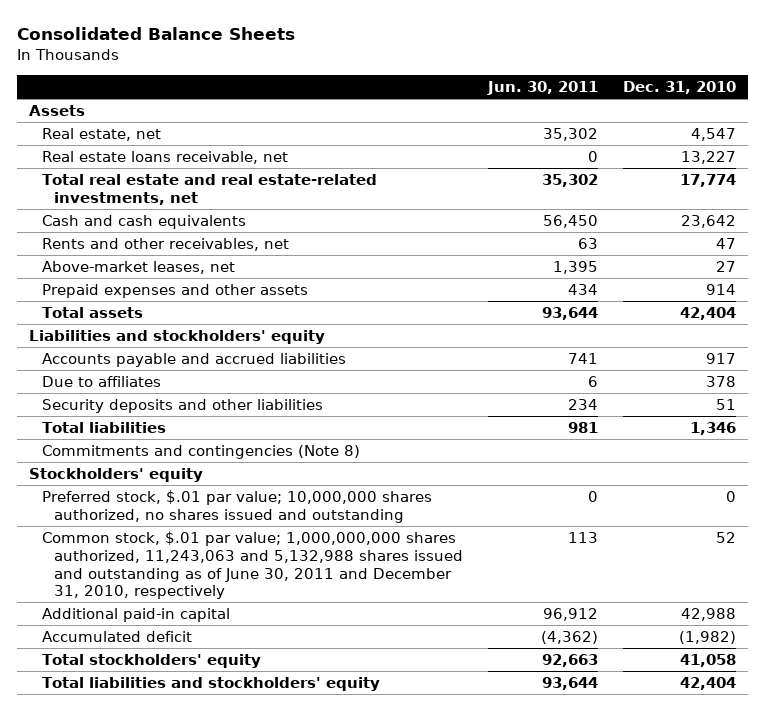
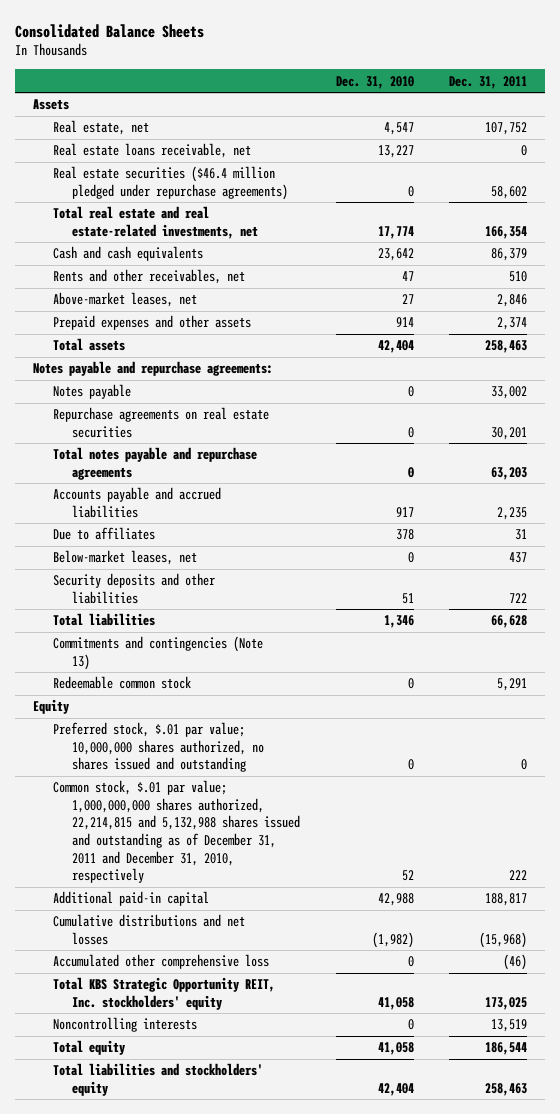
[487,81,599,96] Jun. 30, 2011 -> none
none -> [449,75,528,89] Dec. 31, 2011
none -> [52,166,289,200] Real estate securities ($46.4 million pledged under repurchase agreements)
[29,329,326,344] Liabilities and stockholders' equity -> none
none -> [32,361,273,377] Notes payable and repurchase agreements:
none -> [52,384,131,400] Notes payable
none -> [52,407,269,438] Repurchase agreements on real estate securities
none -> [52,447,257,480] Total notes payable and repurchase agreements
none -> [52,550,197,566] Below-market leases, net
[41,444,360,459] Commitments and contingencies (Note 8) -> [52,636,263,670] Commitments and contingencies (Note 13)
none -> [52,676,191,690] Redeemable common stock
[29,467,204,482] Stockholders' equity -> [32,699,69,715] Equity
[41,530,464,600] Common stock, $.01 par value; 1,000,000,000 shares authorized, 11,243,063 and 5,132,988 shares issued and outstanding as of June 30, 2011 and December 31, 2010, respectively -> [52,780,301,884] Common stock, $.01 par value; 1,000,000,000 shares authorized, 22,214,815 and 5,132,988 shares issued and outstanding as of December 31, 2011 and December 31, 2010, respectively
[41,630,192,642] Accumulated deficit -> [52,914,245,945] Cumulative distributions and net losses
none -> [52,954,269,970] Accumulated other comprehensive loss
[41,653,261,668] Total stockholders' equity -> [52,977,275,1010] Total KBS Strategic Opportunity REIT, Inc. stockholders' equity
none -> [52,1017,197,1033] Noncontrolling interests
none -> [52,1040,125,1056] Total equity

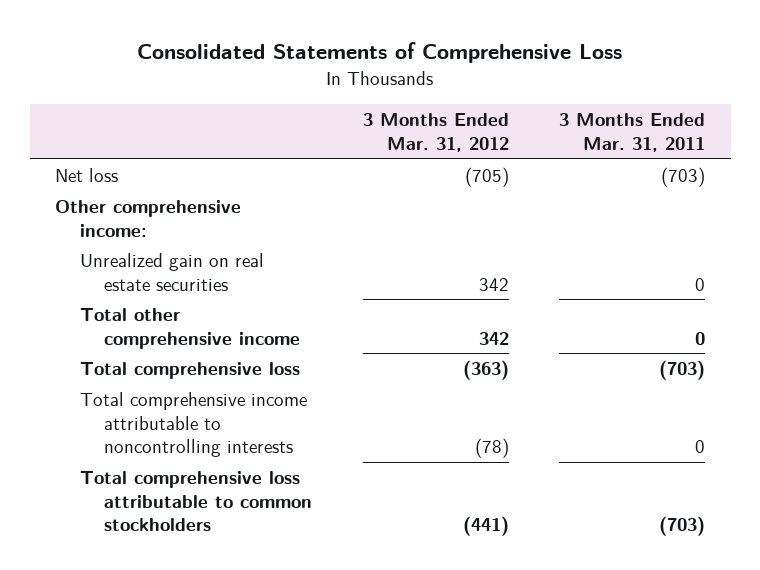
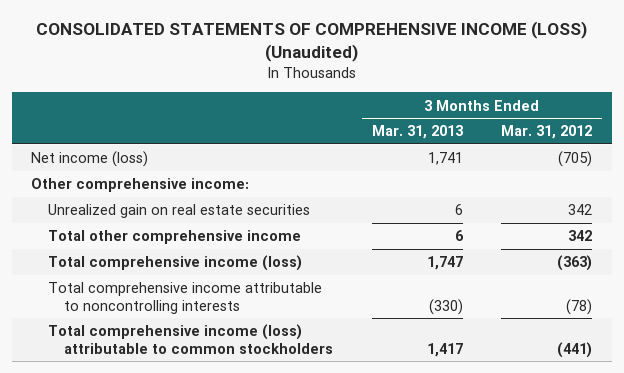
[137,42,623,64] Consolidated Statements of Comprehensive Loss -> [35,21,587,62] CONSOLIDATED STATEMENTS OF COMPREHENSIVE INCOME (LOSS) (Unaudited)
[559,113,706,153] 3 Months Ended Mar. 31, 2011 -> none
none -> [371,125,463,140] Mar. 31, 2013
[54,167,118,182] Net loss -> [31,151,149,168] Net income (loss)
[79,361,300,379] Total comprehensive loss -> [47,255,302,272] Total comprehensive income (loss)
[79,470,313,532] Total comprehensive loss attributable to common stockholders -> [47,324,334,354] Total comprehensive income (loss) attributable to common stockholders

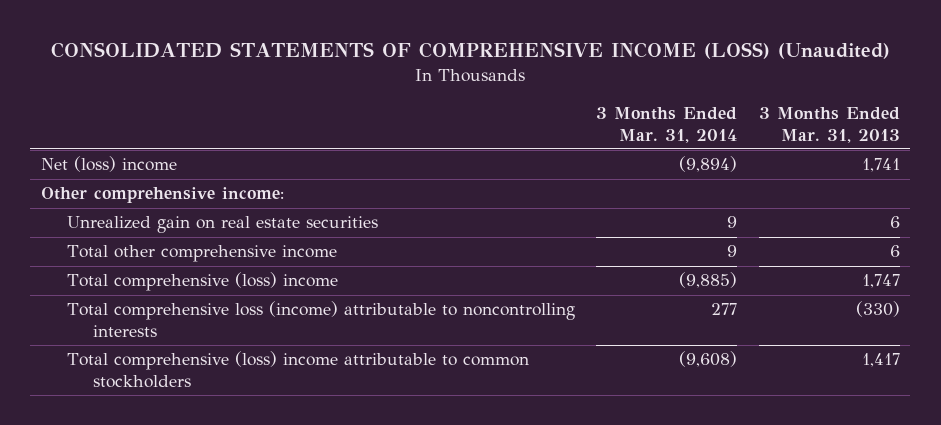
[501,125,593,140] Mar. 31, 2012 -> none
none -> [596,106,738,143] 3 Months Ended Mar. 31, 2014
[31,151,149,168] Net income (loss) -> [40,156,177,173] Net (loss) income
[47,255,302,272] Total comprehensive income (loss) -> [66,272,338,292] Total comprehensive (loss) income
[47,282,322,314] Total comprehensive income attributable to noncontrolling interests -> [66,301,575,337] Total comprehensive loss (income) attributable to noncontrolling interests
[47,324,334,354] Total comprehensive income (loss) attributable to common stockholders -> [66,351,529,388] Total comprehensive (loss) income attributable to common stockholders

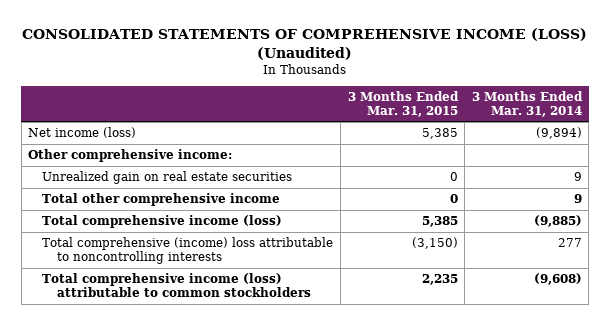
[758,106,900,143] 3 Months Ended Mar. 31, 2013 -> none
none -> [347,90,459,117] 3 Months Ended Mar. 31, 2015
[40,156,177,173] Net (loss) income -> [28,127,137,139] Net income (loss)
[66,272,338,292] Total comprehensive (loss) income -> [42,215,283,229] Total comprehensive income (loss)
[66,301,575,337] Total comprehensive loss (income) attributable to noncontrolling interests -> [42,237,334,265] Total comprehensive (income) loss attributable to noncontrolling interests
[66,351,529,388] Total comprehensive (loss) income attributable to common stockholders -> [42,273,311,298] Total comprehensive income (loss) attributable to common stockholders

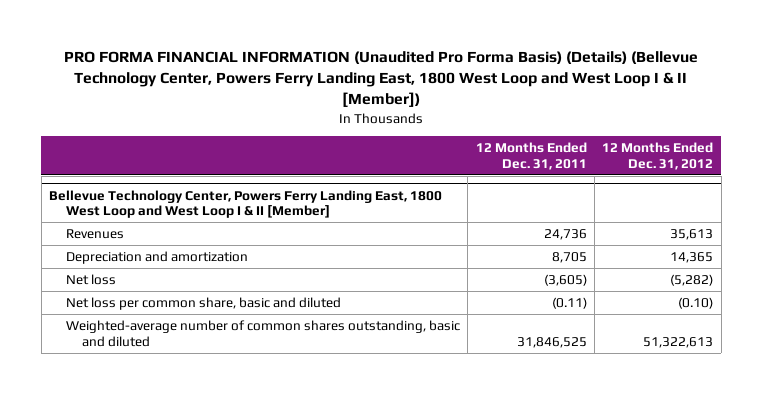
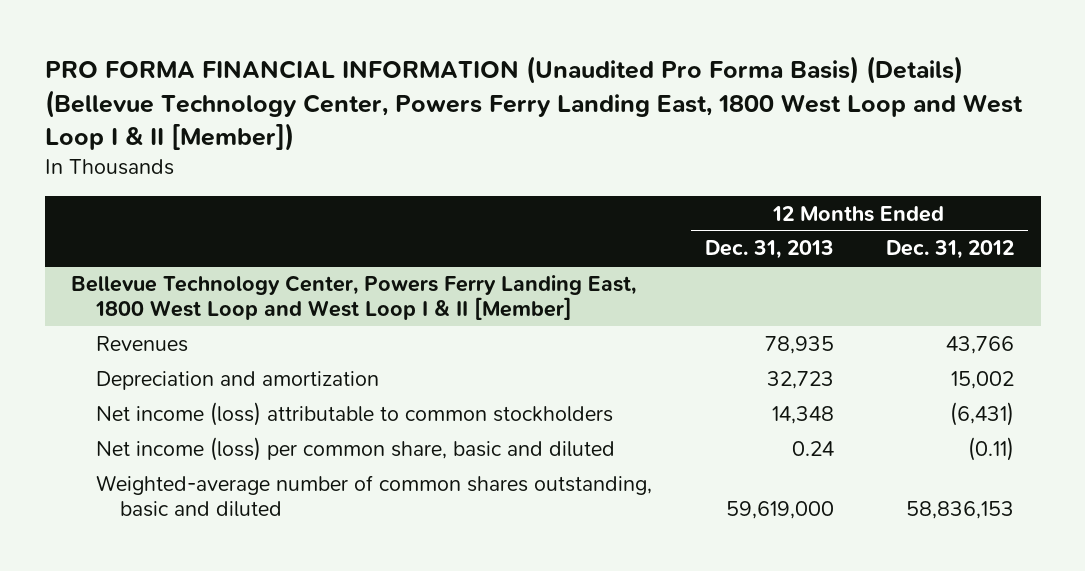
[475,142,587,170] 12 Months Ended Dec. 31, 2011 -> none
none -> [704,240,834,260] Dec. 31, 2013
[670,228,714,240] 35,613 -> [946,335,1015,354] 43,766
[670,251,714,263] 14,365 -> [951,370,1015,389] 15,002
[65,273,116,285] Net loss -> [95,401,613,426] Net income (loss) attributable to common stockholders
[670,273,714,286] (5,282) -> [950,401,1015,426] (6,431)
[65,296,341,310] Net loss per common share, basic and diluted -> [95,436,615,461] Net income (loss) per common share, basic and diluted
[678,296,714,309] (0.10) -> [968,436,1015,461] (0.11)
[643,336,714,348] 51,322,613 -> [906,501,1015,520] 58,836,153

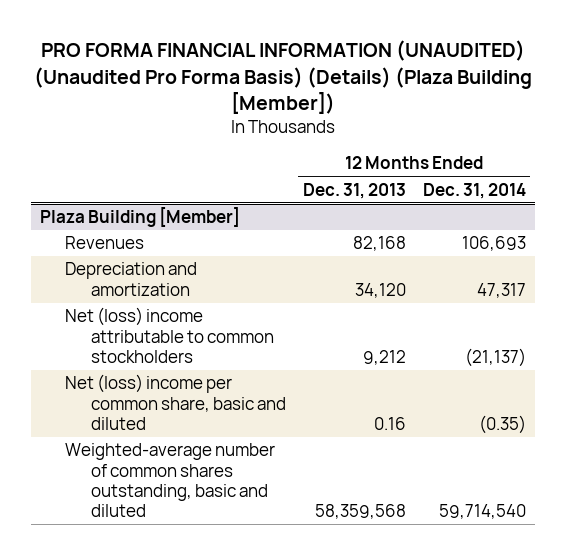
[44,56,1023,152] PRO FORMA FINANCIAL INFORMATION (Unaudited Pro Forma Basis) (Details) (Bellevue Technology Center, Powers Ferry Landing East, 1800 West Loop and West Loop I & II [Member]) -> [33,40,532,115] PRO FORMA FINANCIAL INFORMATION (UNAUDITED) (Unaudited Pro Forma Basis) (Details) (Plaza Building [Member])
[886,240,1015,260] Dec. 31, 2012 -> none
none -> [423,182,527,199] Dec. 31, 2014
[70,274,636,321] Bellevue Technology Center, Powers Ferry Landing East, 1800 West Loop and West Loop I & II [Member] -> none
none -> [39,207,240,228] Plaza Building [Member]
[764,335,834,354] 78,935 -> [352,236,406,252] 82,168
[766,370,834,389] 32,723 -> [354,282,406,298] 34,120
[95,401,613,426] Net income (loss) attributable to common stockholders -> [65,307,274,364] Net (loss) income attributable to common stockholders
[771,405,834,424] 14,348 -> [362,350,406,366] 9,212
[95,436,615,461] Net income (loss) per common share, basic and diluted -> [65,374,286,431] Net (loss) income per common share, basic and diluted
[791,440,834,456] 0.24 -> [373,417,406,431] 0.16
[725,501,834,520] 59,619,000 -> [314,504,406,520] 58,359,568

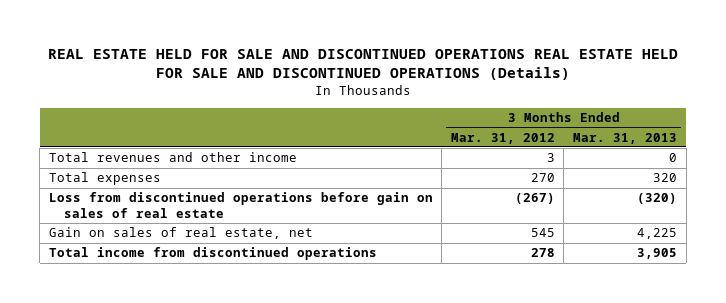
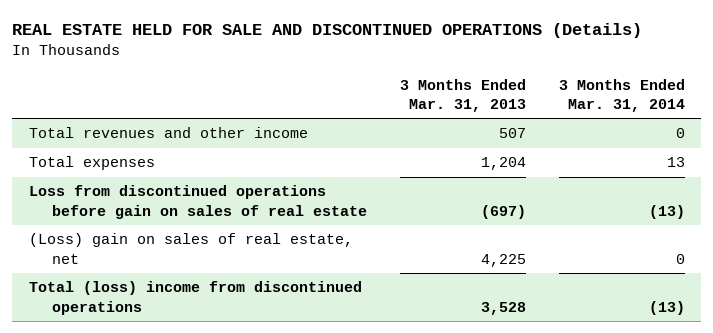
[47,48,678,81] REAL ESTATE HELD FOR SALE AND DISCONTINUED OPERATIONS REAL ESTATE HELD FOR SALE AND DISCONTINUED OPERATIONS (Details) -> [12,23,643,39] REAL ESTATE HELD FOR SALE AND DISCONTINUED OPERATIONS (Details)
[450,132,555,144] Mar. 31, 2012 -> none
none -> [558,78,685,112] 3 Months Ended Mar. 31, 2014
[668,153,677,163] 0 -> [498,128,526,139] 507
[652,173,677,183] 320 -> [480,157,526,171] 1,204
[636,193,677,205] (320) -> [480,204,526,219] (697)
[48,227,313,240] Gain on sales of real estate, net -> [28,233,353,264] (Loss) gain on sales of real estate, net
[48,247,377,261] Total income from discontinued operations -> [28,281,362,315] Total (loss) income from discontinued operations
[636,248,677,260] 3,905 -> [480,301,526,315] 3,528

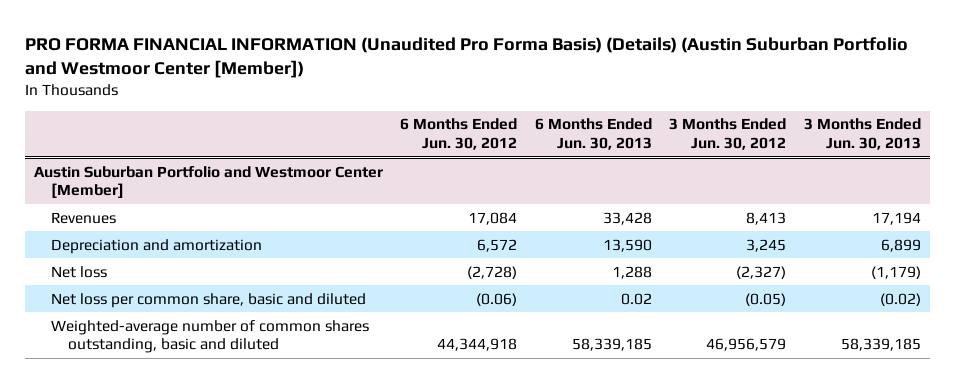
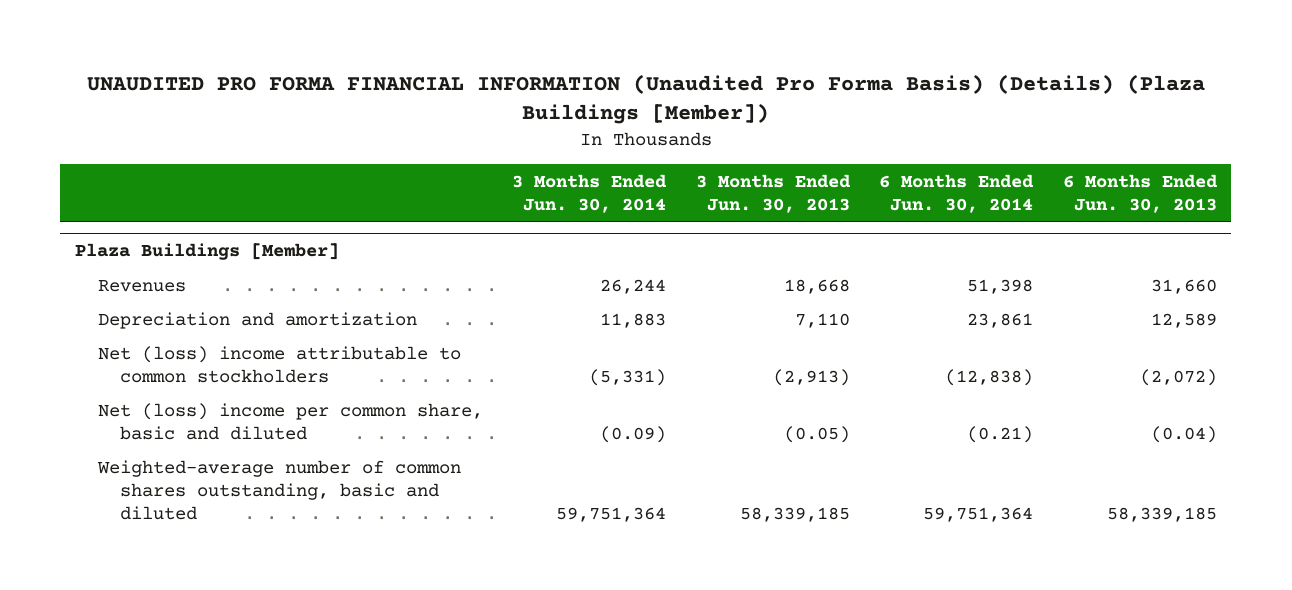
[25,36,909,78] PRO FORMA FINANCIAL INFORMATION (Unaudited Pro Forma Basis) (Details) (Austin Suburban Portfolio and Westmoor Center [Member]) -> [86,73,1205,125] UNAUDITED PRO FORMA FINANCIAL INFORMATION (Unaudited Pro Forma Basis) (Details) (Plaza Buildings [Member])
[400,118,518,151] 6 Months Ended Jun. 30, 2012 -> none
[669,118,787,151] 3 Months Ended Jun. 30, 2012 -> none
none -> [512,173,668,213] 3 Months Ended Jun. 30, 2014
none -> [879,173,1035,213] 6 Months Ended Jun. 30, 2014
[34,165,384,199] Austin Suburban Portfolio and Westmoor Center [Member] -> none
none -> [74,243,339,261] Plaza Buildings [Member]
[602,211,652,225] 33,428 -> [1150,278,1217,294] 31,660
[871,211,921,225] 17,194 -> [783,278,850,294] 18,668
[602,238,652,252] 13,590 -> [1150,312,1217,328] 12,589
[880,238,921,252] 6,899 -> [794,312,850,328] 7,110
[50,265,107,278] Net loss -> [97,345,461,383] Net (loss) income attributable to common stockholders
[611,265,652,279] 1,288 -> [1139,368,1217,386] (2,072)
[870,265,921,279] (1,179) -> [772,368,850,386] (2,913)
[50,292,366,308] Net loss per common share, basic and diluted -> [97,402,483,440] Net (loss) income per common share, basic and diluted
[620,292,652,305] 0.02 -> [1150,425,1217,443] (0.04)
[879,292,921,306] (0.02) -> [783,425,850,443] (0.05)

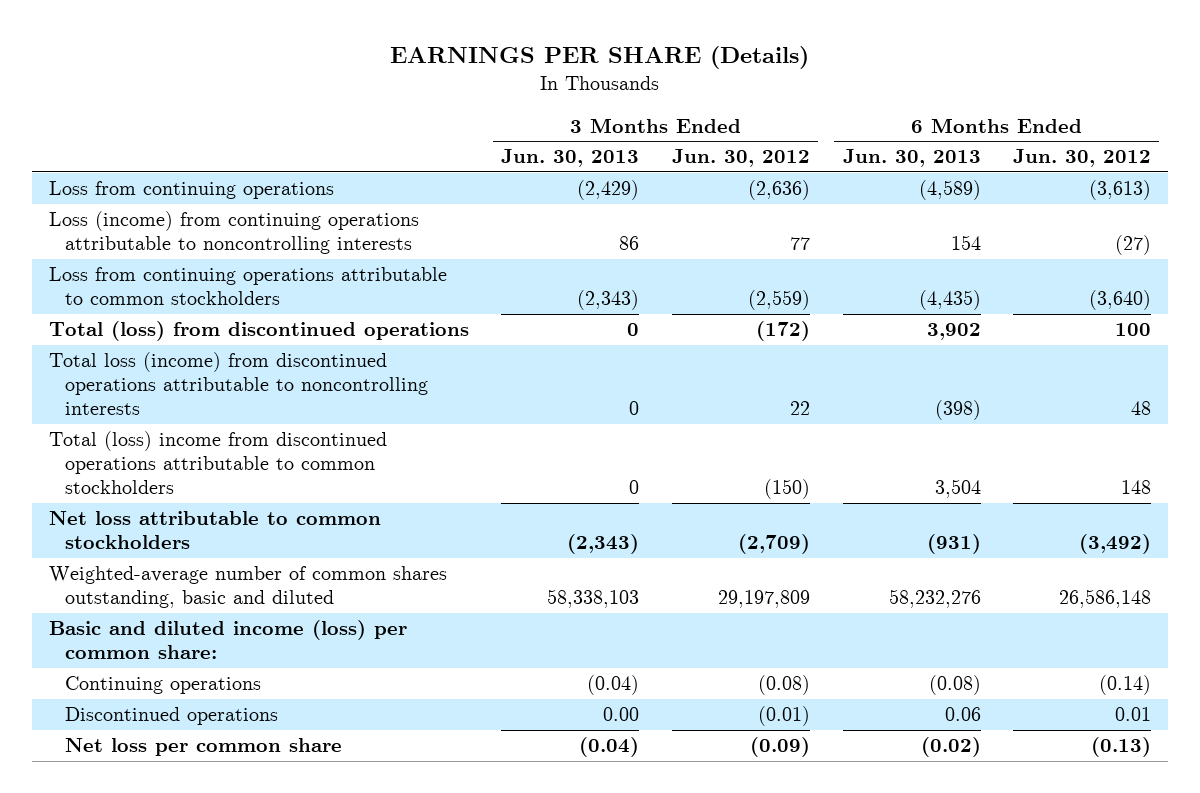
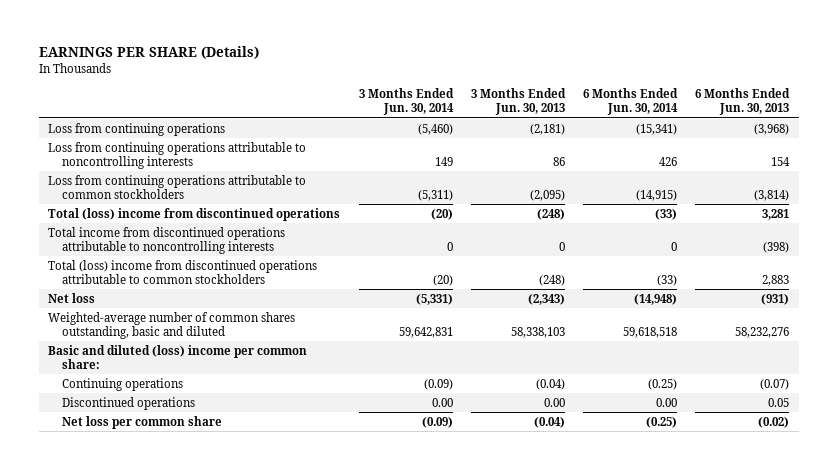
[672,149,811,168] Jun. 30, 2012 -> none
[1013,149,1152,168] Jun. 30, 2012 -> none
none -> [358,88,454,116] 3 Months Ended Jun. 30, 2014
none -> [583,88,679,116] 6 Months Ended Jun. 30, 2014
[577,180,640,201] (2,429) -> [529,123,565,135] (2,181)
[918,180,981,201] (4,589) -> [754,123,790,135] (3,968)
[48,211,419,255] Loss (income) from continuing operations attributable to noncontrolling interests -> [48,141,307,169] Loss from continuing operations attributable to noncontrolling interests
[577,290,640,311] (2,343) -> [529,189,565,201] (2,095)
[918,290,981,311] (4,435) -> [754,189,790,201] (3,814)
[48,321,469,342] Total (loss) from discontinued operations -> [48,207,341,221] Total (loss) income from discontinued operations
[627,323,640,337] 0 -> [536,208,565,220] (248)
[926,323,981,341] 3,902 -> [762,208,790,220] 3,281
[48,352,429,416] Total loss (income) from discontinued operations attributable to noncontrolling interests -> [48,226,286,254] Total income from discontinued operations attributable to noncontrolling interests
[629,480,640,495] 0 -> [538,274,565,286] (248)
[934,479,981,499] 3,504 -> [762,274,790,286] 2,883
[48,511,381,550] Net loss attributable to common stockholders -> [48,292,96,303] Net loss
[48,620,407,660] Basic and diluted income (loss) per common share: -> [48,344,308,369] Basic and diluted (loss) income per common share:
[928,675,981,696] (0.08) -> [760,378,790,390] (0.07)
[944,707,981,722] 0.06 -> [768,397,790,407] 0.05

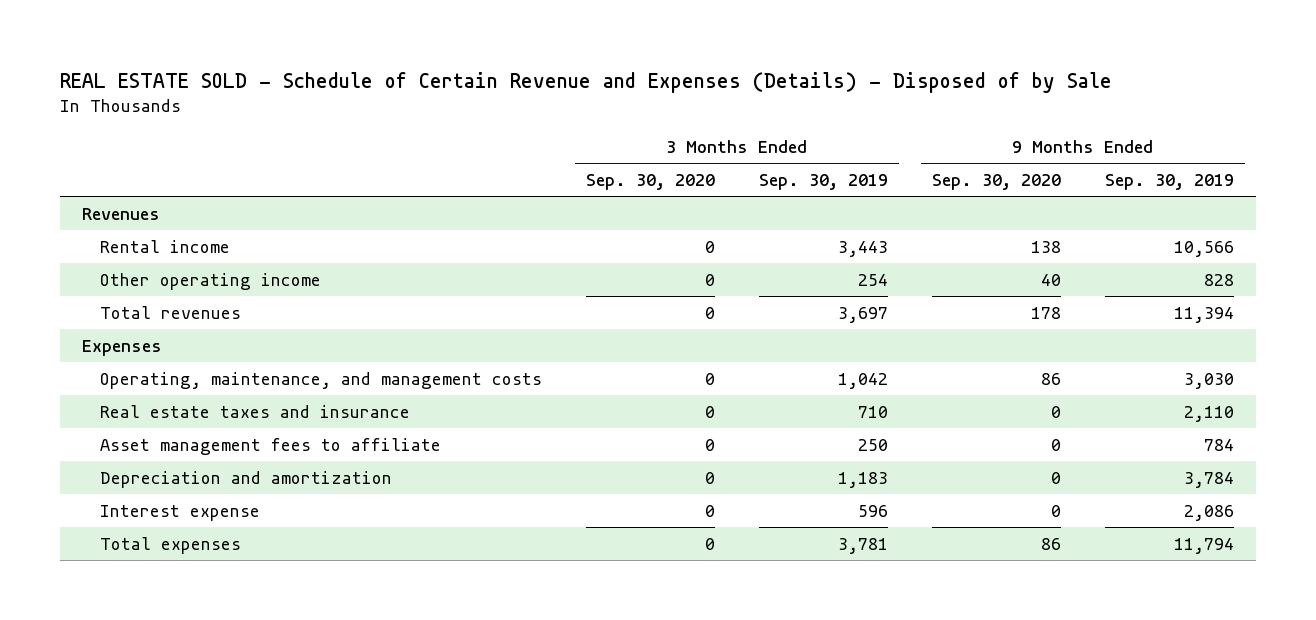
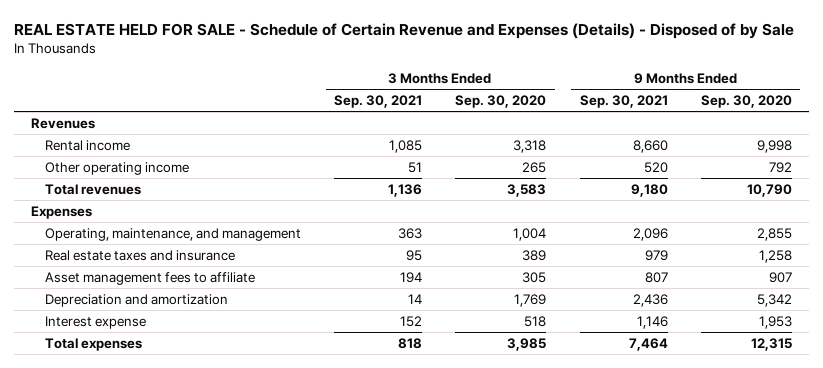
[60,71,1113,93] REAL ESTATE SOLD - Schedule of Certain Revenue and Expenses (Details) - Disposed of by Sale -> [14,23,795,40] REAL ESTATE HELD FOR SALE - Schedule of Certain Revenue and Expenses (Details) - Disposed of by Sale
[758,173,888,190] Sep. 30, 2019 -> none
[1104,173,1234,190] Sep. 30, 2019 -> none
none -> [334,94,423,108] Sep. 30, 2021
none -> [579,94,668,108] Sep. 30, 2021
[704,240,715,253] 0 -> [513,139,547,153] 3,318
[1030,240,1061,253] 138 -> [756,139,792,153] 9,998
[704,273,715,286] 0 -> [522,161,547,173] 265
[1040,273,1061,286] 40 -> [768,161,792,173] 792
[704,306,715,319] 0 -> [507,183,547,197] 3,583
[1030,306,1061,319] 178 -> [746,183,792,197] 10,790
[99,371,542,389] Operating, maintenance, and management costs -> [44,227,301,241] Operating, maintenance, and management
[704,372,715,385] 0 -> [513,227,547,241] 1,004
[1040,372,1061,385] 86 -> [756,227,792,241] 2,855
[704,405,715,418] 0 -> [522,249,547,261] 389
[1050,405,1061,418] 0 -> [758,249,792,263] 1,258
[704,438,715,451] 0 -> [522,271,547,283] 305
[1050,438,1061,451] 0 -> [768,271,792,283] 907
[704,471,715,484] 0 -> [514,293,547,307] 1,769
[1050,471,1061,484] 0 -> [756,293,792,307] 5,342
[704,504,715,517] 0 -> [524,315,547,327] 518
[1050,504,1061,517] 0 -> [758,315,792,329] 1,953
[704,537,715,550] 0 -> [507,337,547,351] 3,985
[1040,537,1061,550] 86 -> [750,337,792,351] 12,315

